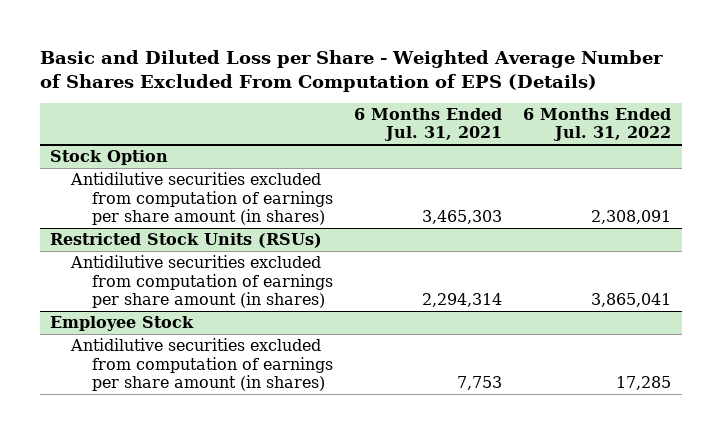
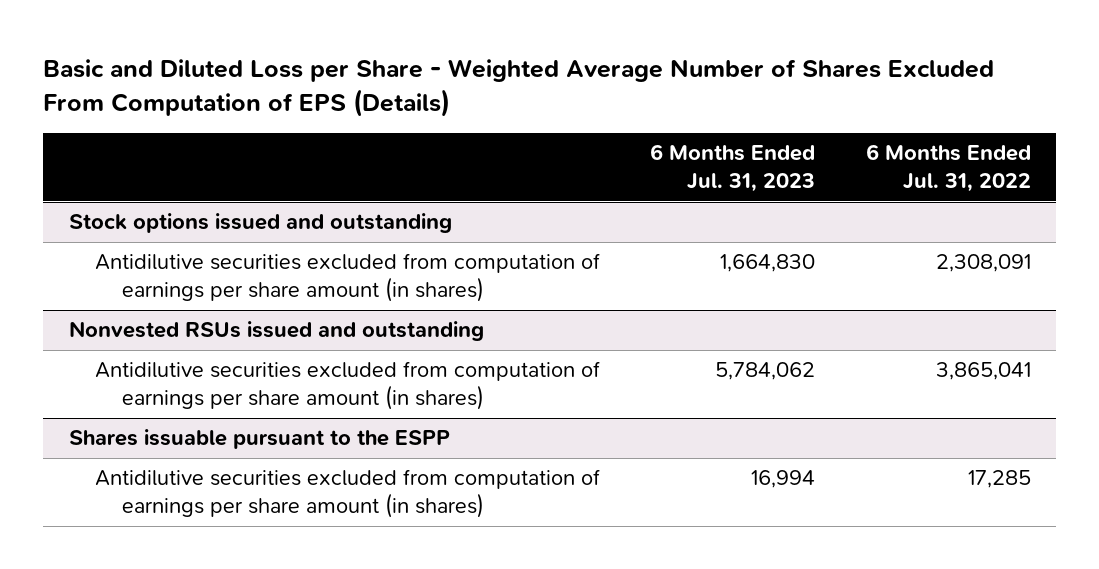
[354,107,503,142] 6 Months Ended Jul. 31, 2021 -> none
none -> [650,144,816,193] 6 Months Ended Jul. 31, 2023
[50,149,169,165] Stock Option -> [68,213,452,234] Stock options issued and outstanding
[50,232,323,248] Restricted Stock Units (RSUs) -> [68,321,484,342] Nonvested RSUs issued and outstanding
[50,315,195,331] Employee Stock -> [68,429,450,450] Shares issuable pursuant to the ESPP

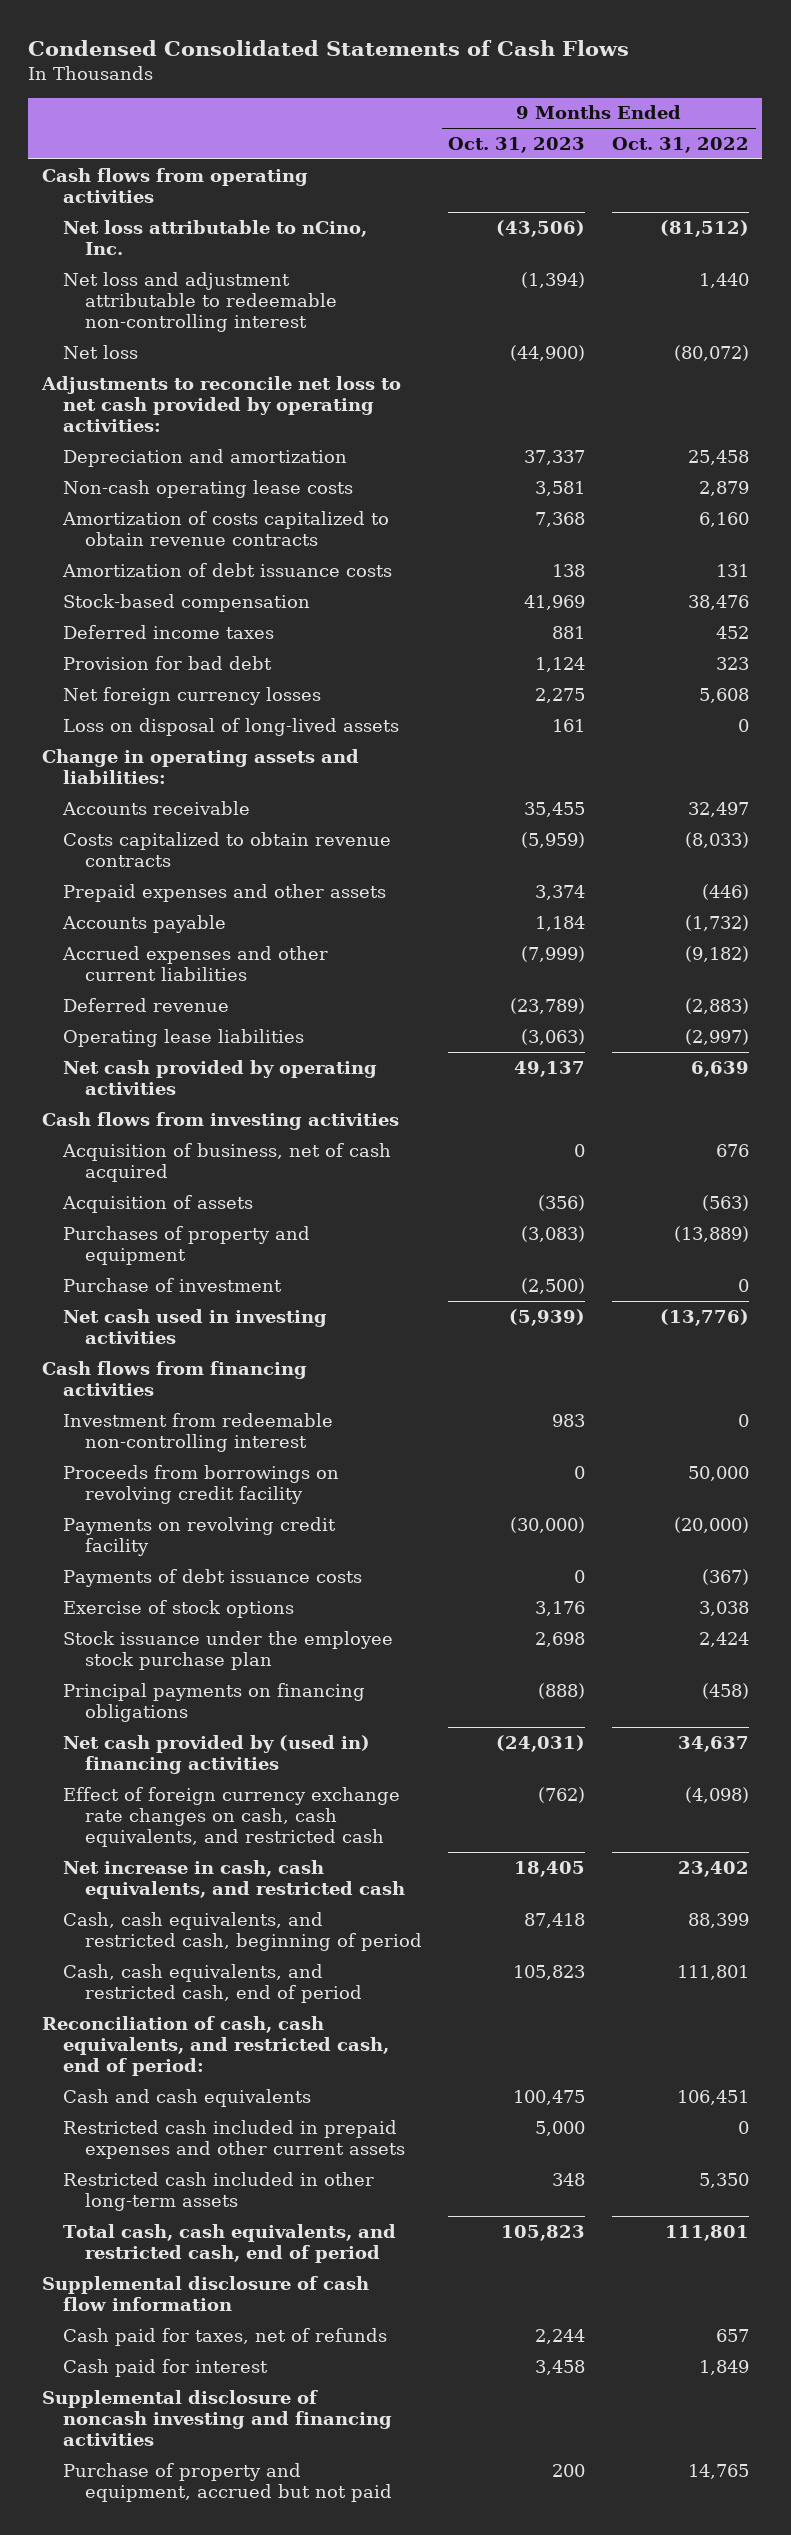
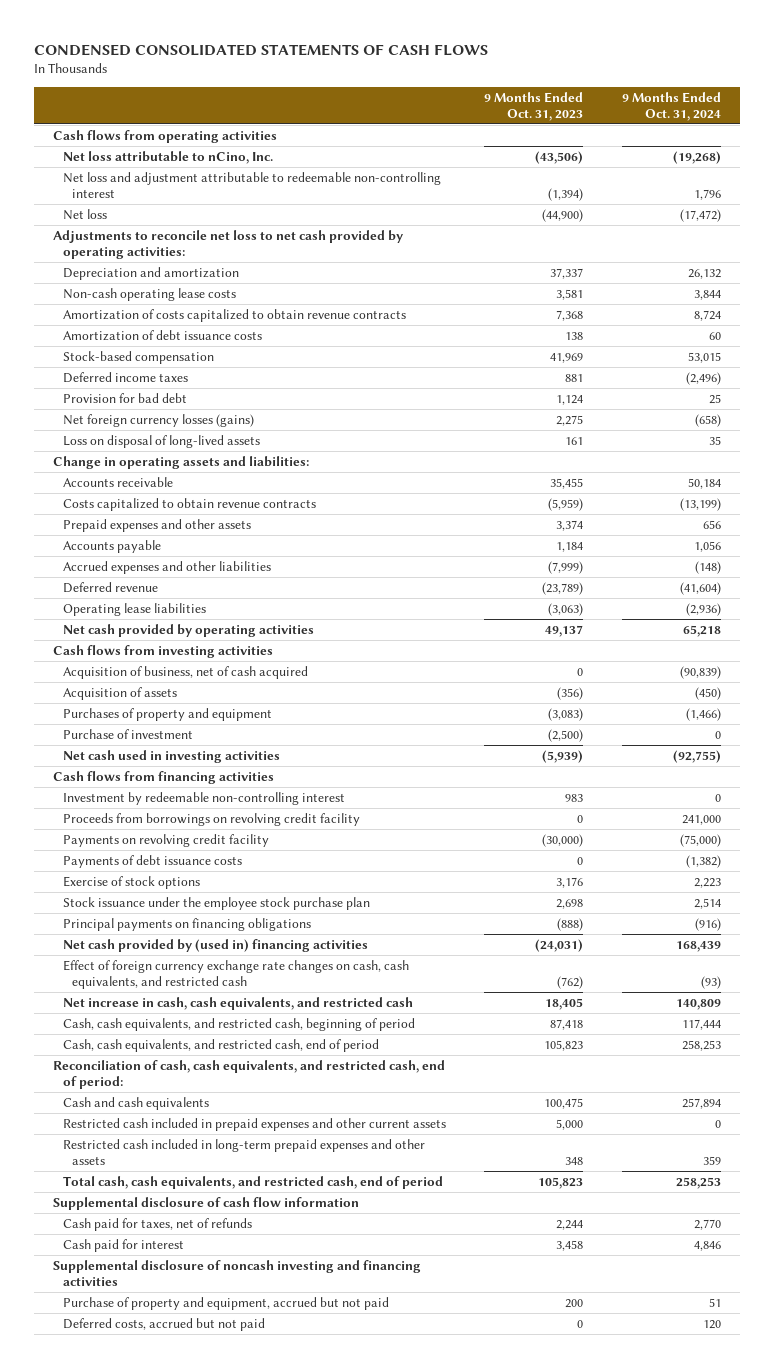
[28,40,630,57] Condensed Consolidated Statements of Cash Flows -> [33,43,488,56] CONDENSED CONSOLIDATED STATEMENTS OF CASH FLOWS
[611,137,749,154] Oct. 31, 2022 -> none
none -> [621,91,721,121] 9 Months Ended Oct. 31, 2024
[63,686,322,705] Net foreign currency losses -> [62,413,254,427] Net foreign currency losses (gains)
[62,945,329,981] Accrued expenses and other current liabilities -> [62,560,271,574] Accrued expenses and other liabilities
[63,1412,334,1452] Investment from redeemable non-controlling interest -> [62,791,345,805] Investment by redeemable non-controlling interest
[63,2171,375,2211] Restricted cash included in other long-term assets -> [62,1138,425,1165] Restricted cash included in long-term prepaid expenses and other assets
none -> [62,1317,265,1331] Deferred costs, accrued but not paid

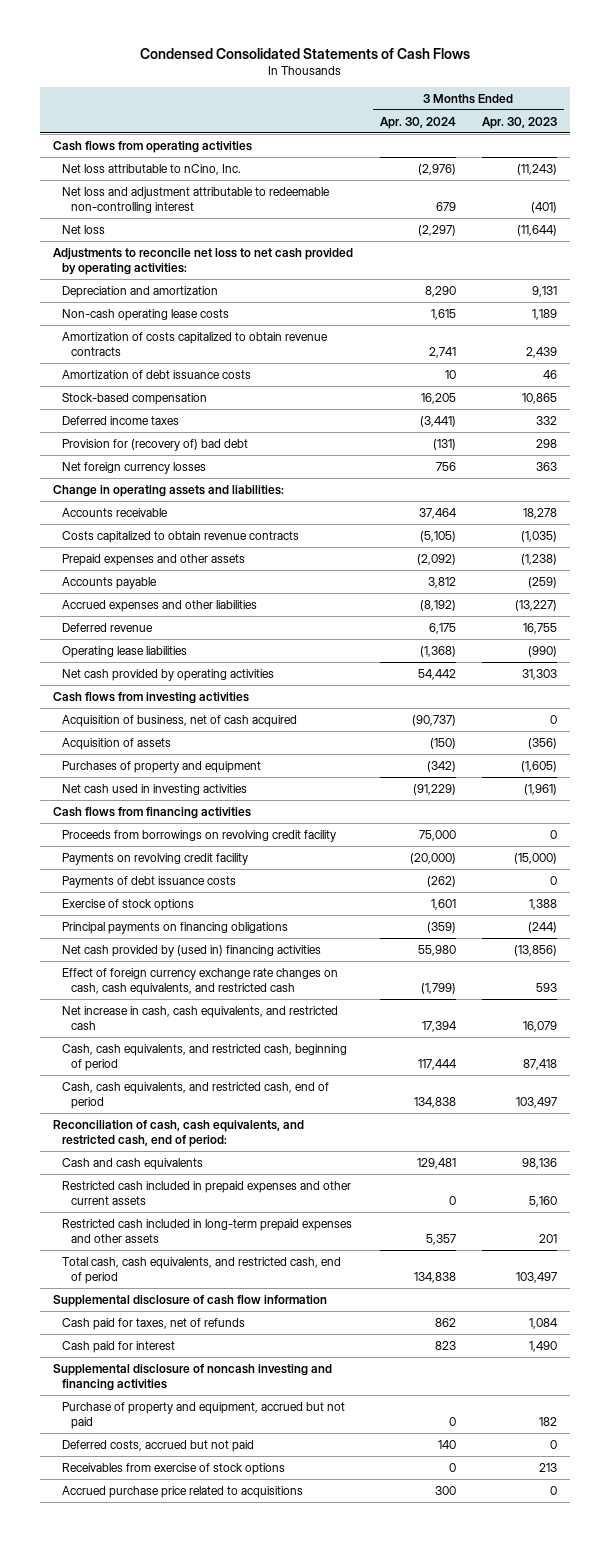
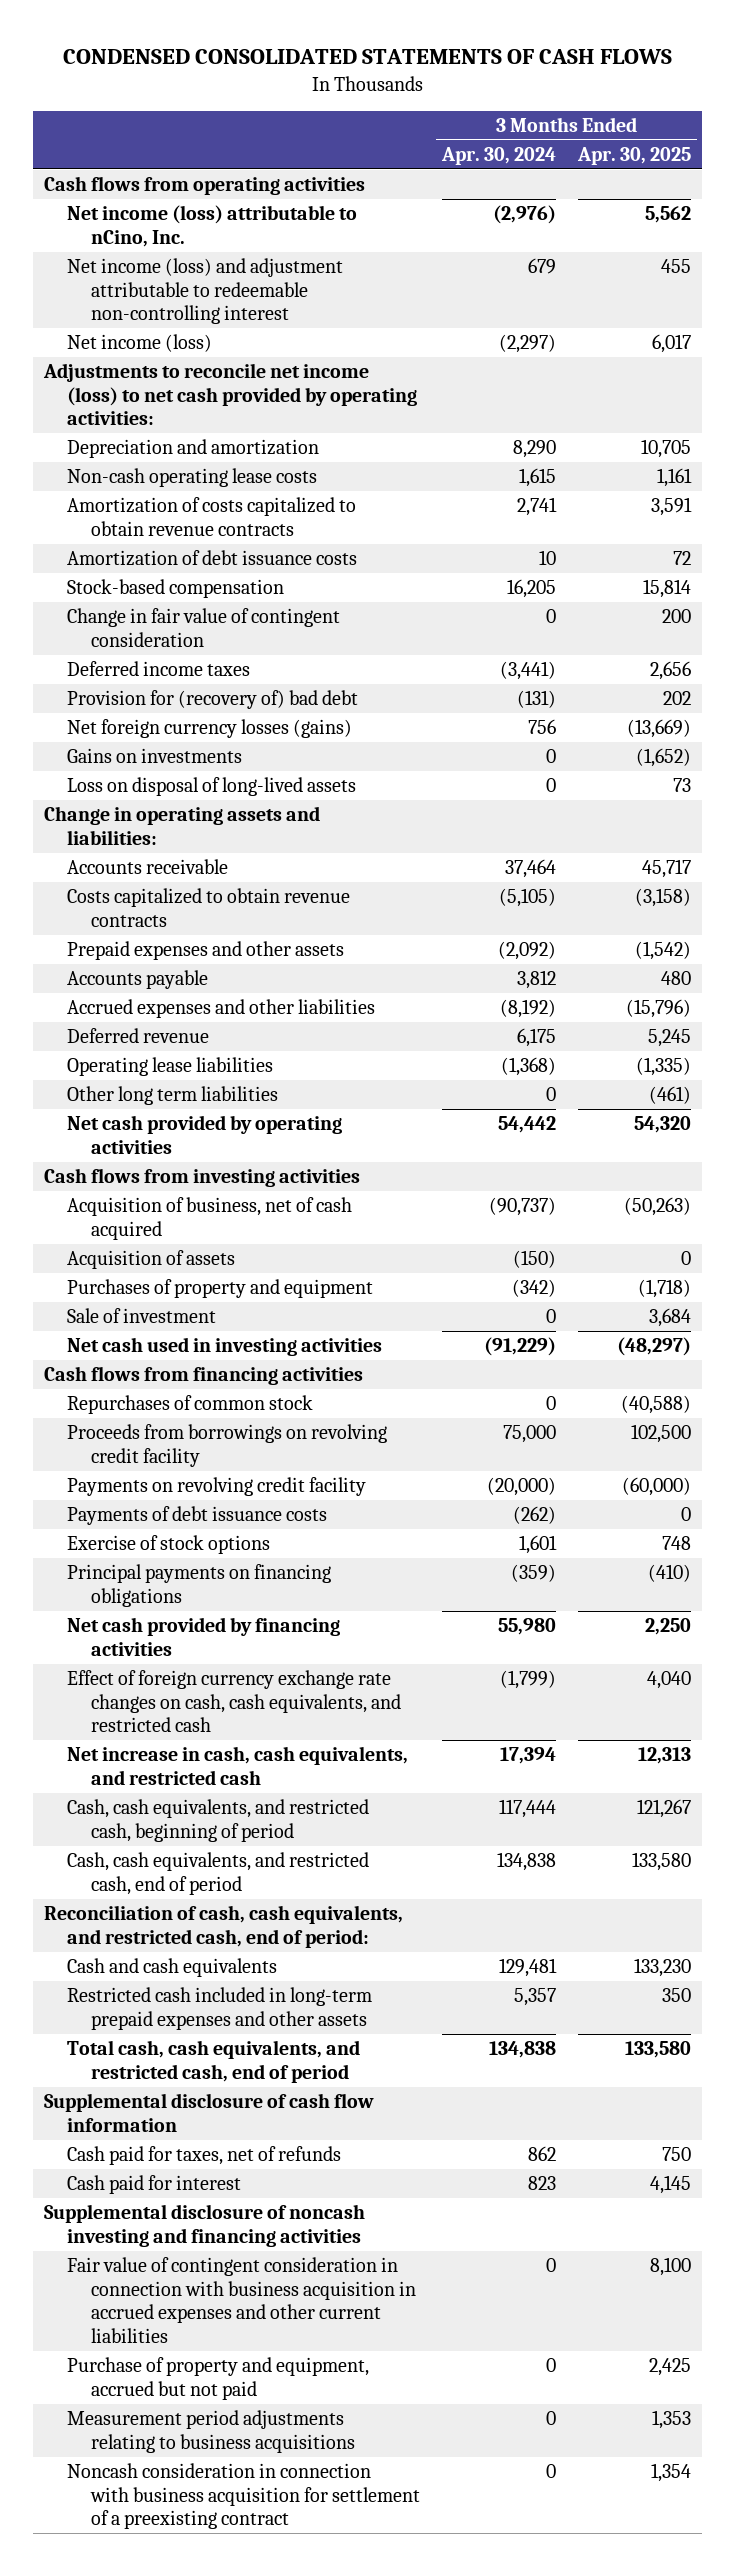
[140,47,471,59] Condensed Consolidated Statements of Cash Flows -> [62,48,672,64] CONDENSED CONSOLIDATED STATEMENTS OF CASH FLOWS
[482,116,558,129] Apr. 30, 2023 -> none
none -> [577,147,692,166] Apr. 30, 2025
[61,163,241,175] Net loss attributable to nCino, Inc. -> [67,205,358,247] Net income (loss) attributable to nCino, Inc.
[61,186,330,213] Net loss and adjustment attributable to redeemable non-controlling interest -> [67,258,344,325] Net income (loss) and adjustment attributable to redeemable non-controlling interest
[61,224,105,234] Net loss -> [67,334,213,353] Net income (loss)
[53,247,354,275] Adjustments to reconcile net loss to net cash provided by operating activities: -> [43,363,418,426] Adjustments to reconcile net income (loss) to net cash provided by operating activities:
none -> [67,608,341,647] Change in fair value of contingent consideration
[61,461,206,474] Net foreign currency losses -> [67,719,353,739] Net foreign currency losses (gains)
none -> [67,748,243,764] Gains on investments
none -> [67,777,357,797] Loss on disposal of long-lived assets
none -> [67,1086,279,1106] Other long term liabilities
none -> [67,1308,217,1324] Sale of investment
none -> [67,1395,314,1415] Repurchases of common stock
[61,944,321,957] Net cash provided by (used in) financing activities -> [67,1617,341,1656] Net cash provided by financing activities
[61,1180,351,1205] Restricted cash included in prepaid expenses and other current assets -> none
none -> [67,2257,416,2344] Fair value of contingent consideration in connection with business acquisition in accrued expenses and other current liabilities
[61,1439,254,1452] Deferred costs, accrued but not paid -> none
[61,1462,285,1475] Receivables from exercise of stock options -> none
[61,1485,303,1498] Accrued purchase price related to acquisitions -> none
none -> [67,2410,355,2453] Measurement period adjustments relating to business acquisitions
none -> [67,2463,420,2530] Noncash consideration in connection with business acquisition for settlement of a preexisting contract

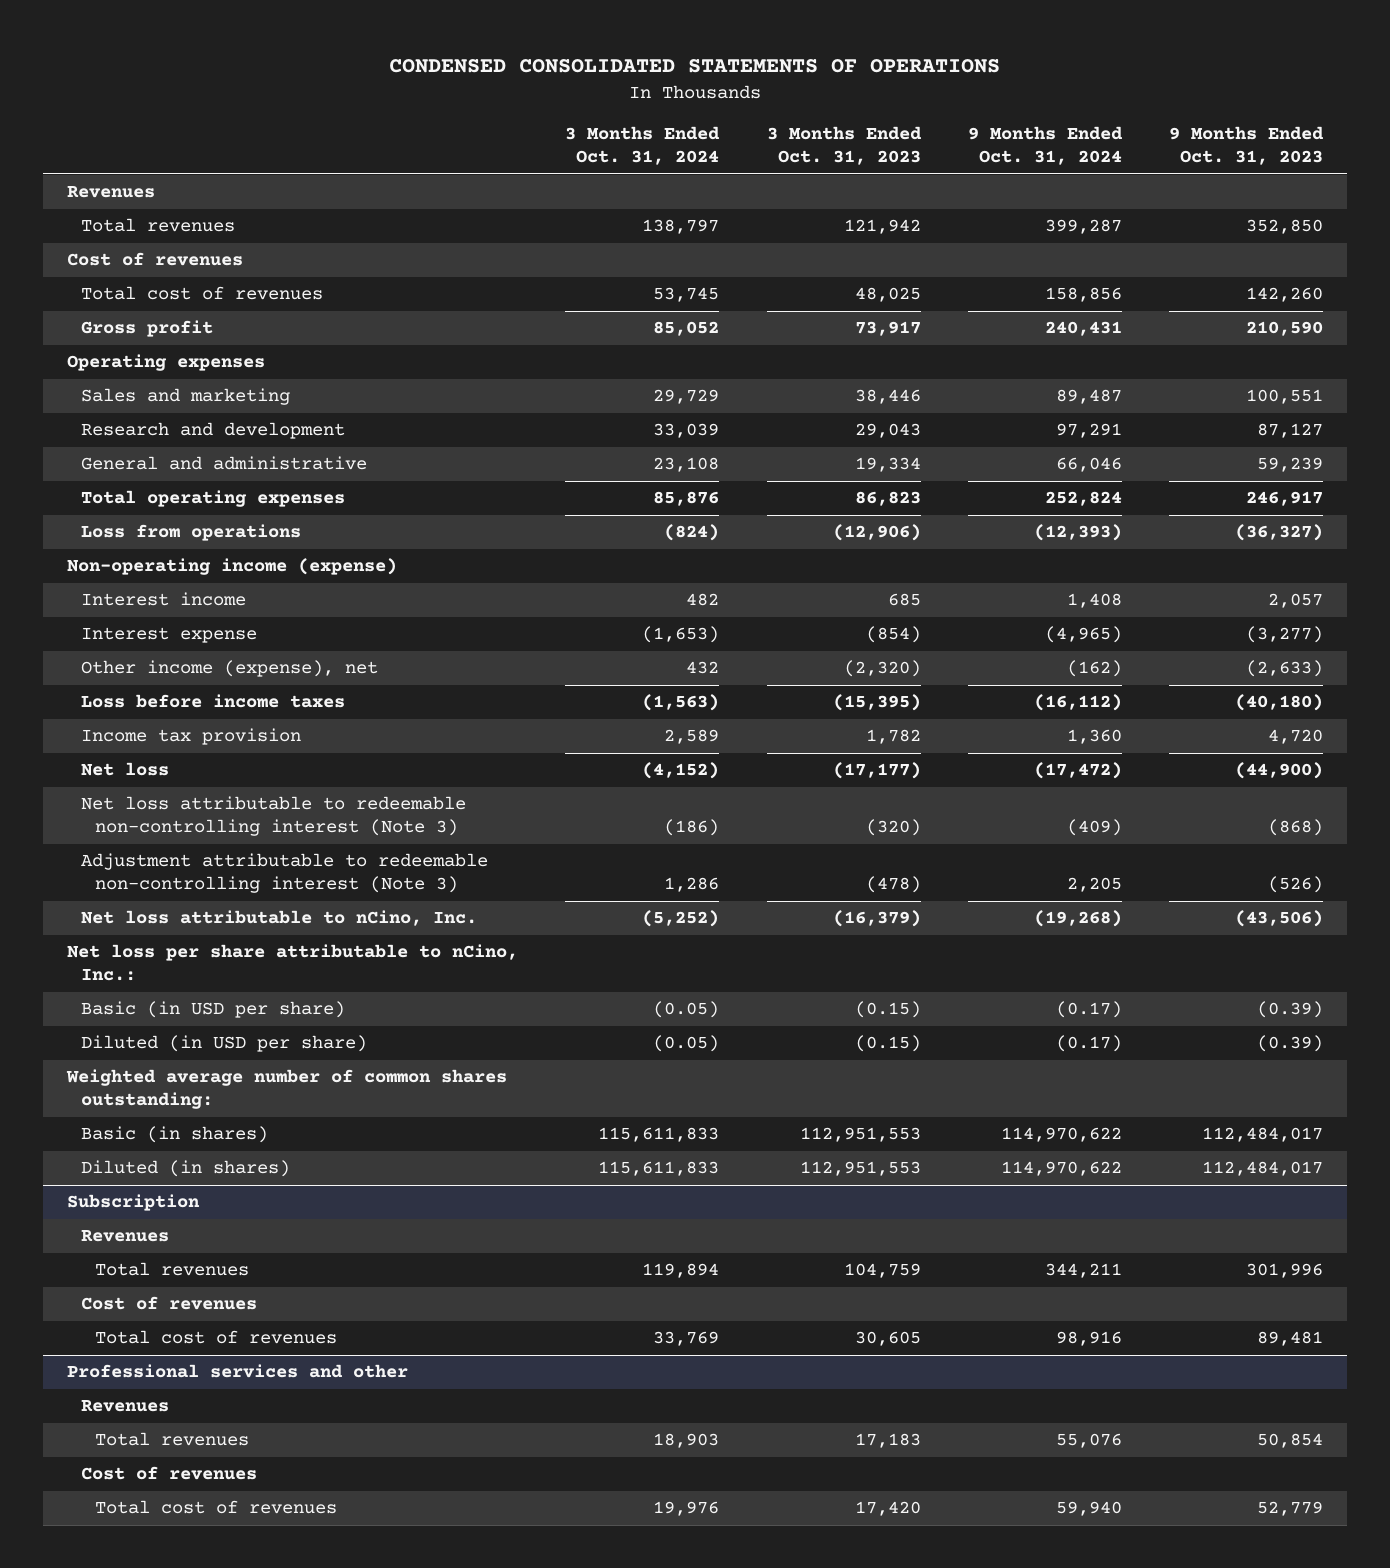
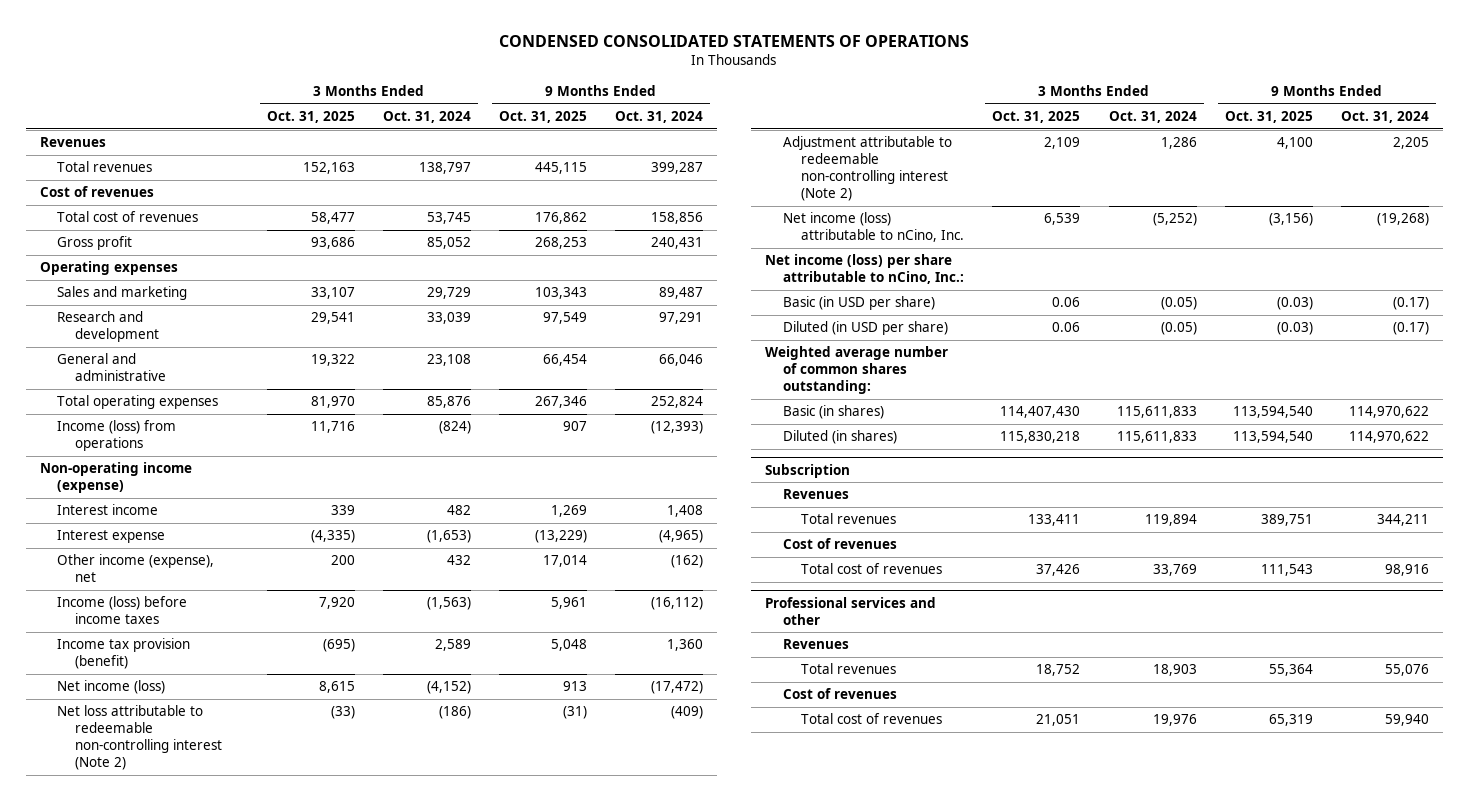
[766,126,922,166] 3 Months Ended Oct. 31, 2023 -> none
[1169,126,1325,166] 9 Months Ended Oct. 31, 2023 -> none
none -> [266,111,355,124] Oct. 31, 2025
none -> [498,111,587,124] Oct. 31, 2025
[80,524,301,542] Loss from operations -> [57,420,177,452] Income (loss) from operations
[80,694,345,709] Loss before income taxes -> [57,596,188,625] Income (loss) before income taxes
[80,728,301,746] Income tax provision -> [57,638,191,670] Income tax provision (benefit)
[80,762,169,777] Net loss -> [57,680,166,695] Net income (loss)
[80,796,466,837] Net loss attributable to redeemable non-controlling interest (Note 3) -> [57,705,223,771] Net loss attributable to redeemable non-controlling interest (Note 2)
[80,853,488,894] Adjustment attributable to redeemable non-controlling interest (Note 3) -> [783,136,953,202] Adjustment attributable to redeemable non-controlling interest (Note 2)
[80,910,477,927] Net loss attributable to nCino, Inc. -> [783,212,965,243] Net income (loss) attributable to nCino, Inc.
[66,944,518,982] Net loss per share attributable to nCino, Inc.: -> [765,254,965,285] Net income (loss) per share attributable to nCino, Inc.:

